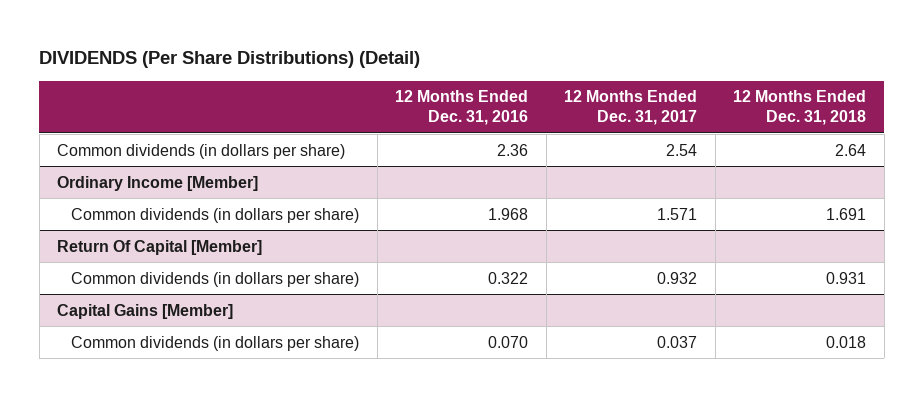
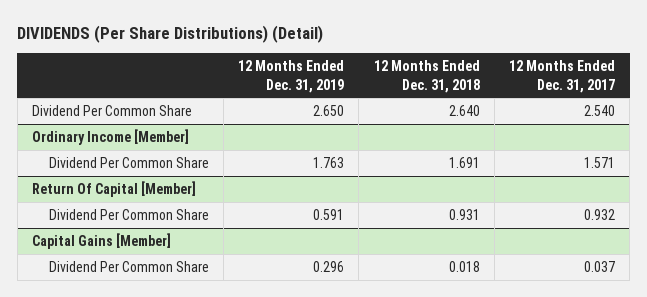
[395,90,529,126] 12 Months Ended Dec. 31, 2016 -> none
none -> [238,60,345,93] 12 Months Ended Dec. 31, 2019
[57,143,346,159] Common dividends (in dollars per share) -> [31,104,192,116] Dividend Per Common Share
[666,143,698,156] 2.54 -> [583,104,615,116] 2.540
[835,143,867,156] 2.64 -> [448,104,480,116] 2.640
[71,207,360,223] Common dividends (in dollars per share) -> [48,156,209,168] Dividend Per Common Share
[71,271,360,287] Common dividends (in dollars per share) -> [48,208,209,220] Dividend Per Common Share
[71,335,360,351] Common dividends (in dollars per share) -> [48,260,209,272] Dividend Per Common Share

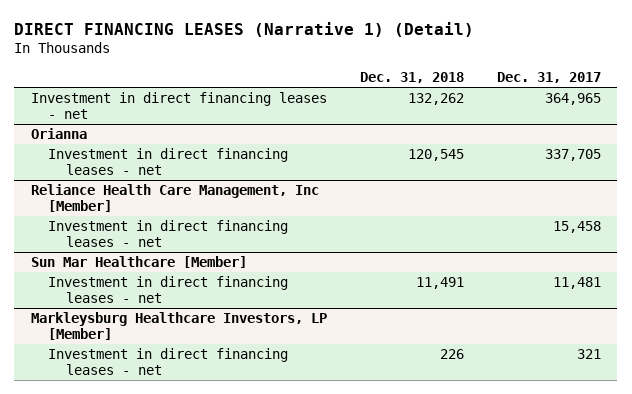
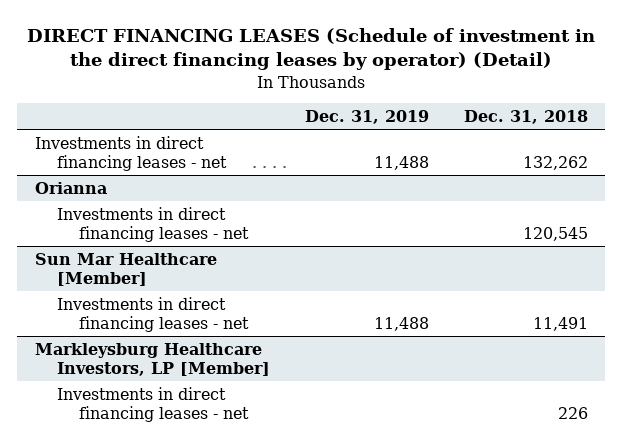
[14,22,475,38] DIRECT FINANCING LEASES (Narrative 1) (Detail) -> [27,27,596,71] DIRECT FINANCING LEASES (Schedule of investment in the direct financing leases by operator) (Detail)
[496,71,601,83] Dec. 31, 2017 -> none
none -> [304,110,429,125] Dec. 31, 2019
[30,91,327,119] Investment in direct financing leases - net -> [34,135,227,171] Investments in direct financing leases - net
[30,183,319,212] Reliance Health Care Management, Inc [Member] -> none
[48,219,289,247] Investment in direct financing leases - net -> none
[48,147,289,175] Investment in direct financing leases - net -> [56,206,249,242] Investments in direct financing leases - net
[48,275,289,303] Investment in direct financing leases - net -> [56,296,249,332] Investments in direct financing leases - net
[48,347,289,375] Investment in direct financing leases - net -> [56,386,249,422] Investments in direct financing leases - net

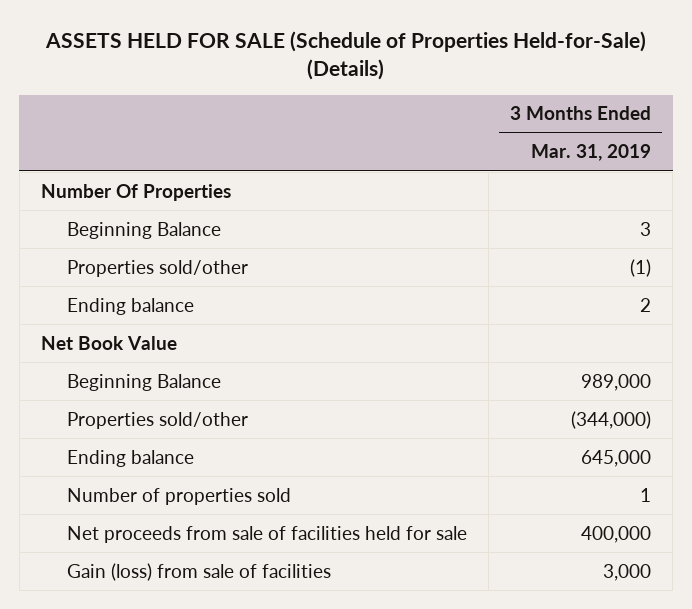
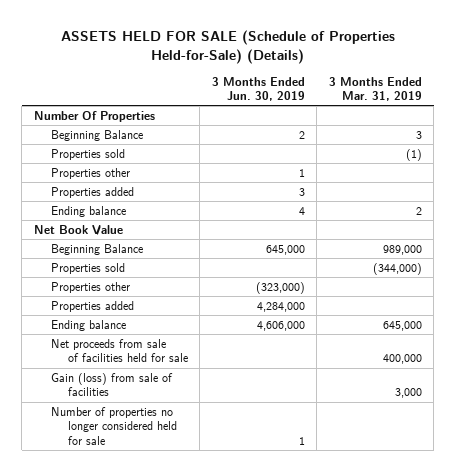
none -> [211,76,305,102] 3 Months Ended Jun. 30, 2019
[67,259,249,277] Properties sold/other -> [50,148,125,160] Properties sold
none -> [50,167,130,179] Properties other
none -> [50,186,134,198] Properties added
[67,411,249,429] Properties sold/other -> [50,262,125,274] Properties sold
none -> [50,281,130,293] Properties other
none -> [50,300,134,312] Properties added
[67,487,292,505] Number of properties sold -> none
none -> [50,406,177,446] Number of properties no longer considered held for sale

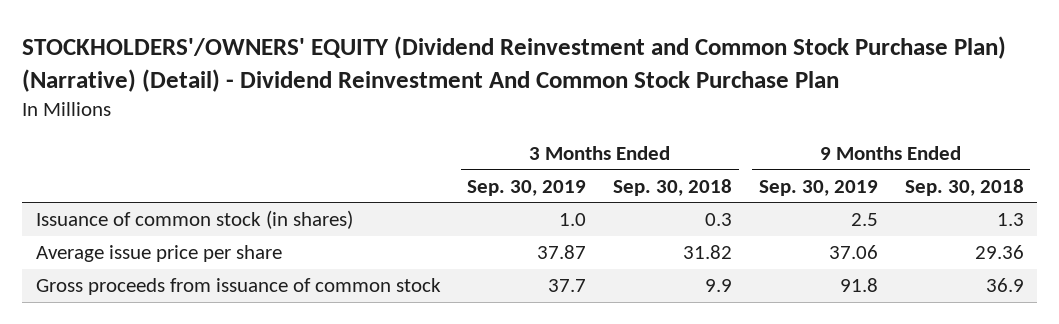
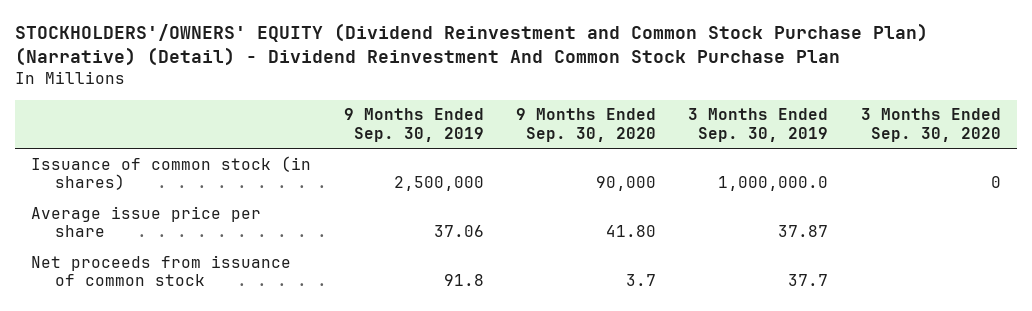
[613,179,733,197] Sep. 30, 2018 -> none
[904,179,1024,197] Sep. 30, 2018 -> none
none -> [516,108,657,143] 9 Months Ended Sep. 30, 2020
none -> [860,108,1001,143] 3 Months Ended Sep. 30, 2020
[559,213,587,227] 1.0 -> [718,176,829,192] 1,000,000.0
[850,213,878,227] 2.5 -> [393,176,484,192] 2,500,000
[35,278,441,296] Gross proceeds from issuance of common stock -> [31,254,292,287] Net proceeds from issuance of common stock

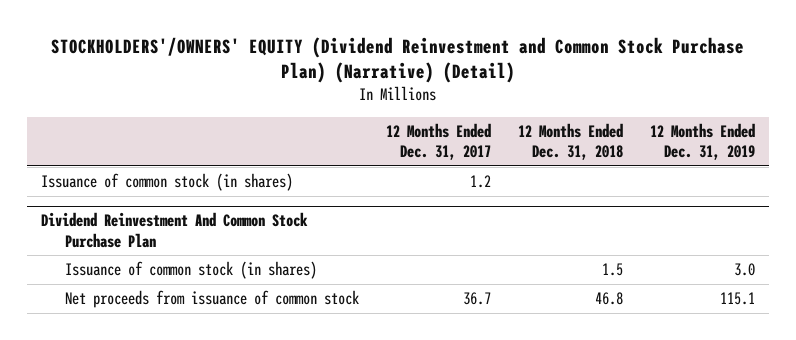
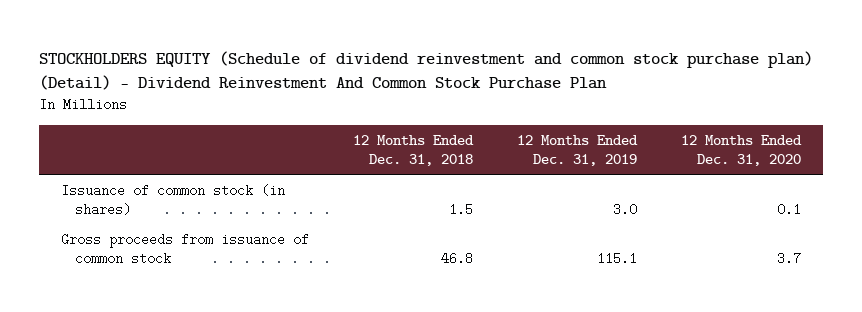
[50,36,744,84] STOCKHOLDERS'/OWNERS' EQUITY (Dividend Reinvestment and Common Stock Purchase Plan) (Narrative) (Detail) -> [38,50,813,91] STOCKHOLDERS EQUITY (Schedule of dividend reinvestment and common stock purchase plan) (Detail) - Dividend Reinvestment And Common Stock Purchase Plan
[385,122,491,160] 12 Months Ended Dec. 31, 2017 -> none
none -> [680,135,802,166] 12 Months Ended Dec. 31, 2020
[40,173,293,192] Issuance of common stock (in shares) -> none
[40,212,308,248] Dividend Reinvestment And Common Stock Purchase Plan -> none
[64,290,359,309] Net proceeds from issuance of common stock -> [60,233,309,265] Gross proceeds from issuance of common stock

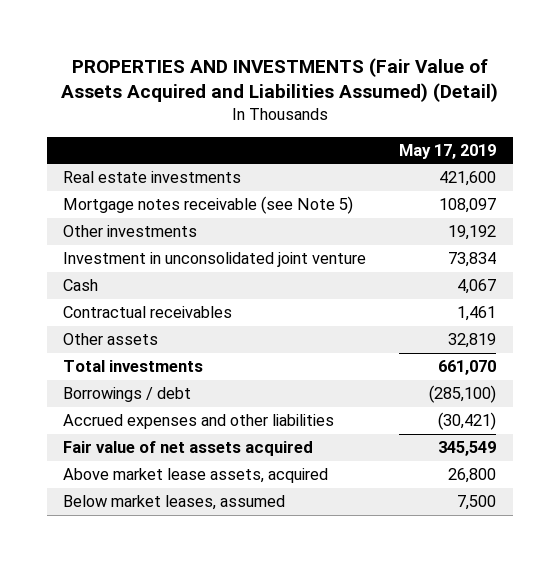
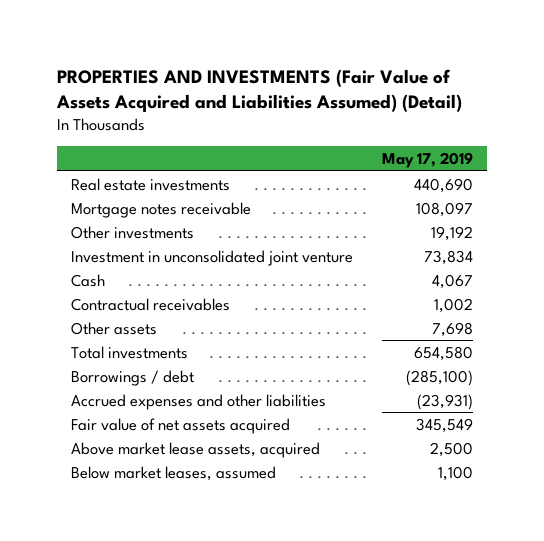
[439,171,497,187] 421,600 -> [413,177,473,193] 440,690
[63,196,354,215] Mortgage notes receivable (see Note 5) -> [71,201,252,218] Mortgage notes receivable
[457,306,497,322] 1,461 -> [433,297,473,313] 1,002
[448,333,497,349] 32,819 -> [431,321,473,337] 7,698
[438,360,497,376] 661,070 -> [413,345,473,361] 654,580
[438,412,497,431] (30,421) -> [416,393,473,410] (23,931)
[448,468,497,484] 26,800 -> [429,441,473,457] 2,500
[457,495,497,511] 7,500 -> [437,465,473,481] 1,100

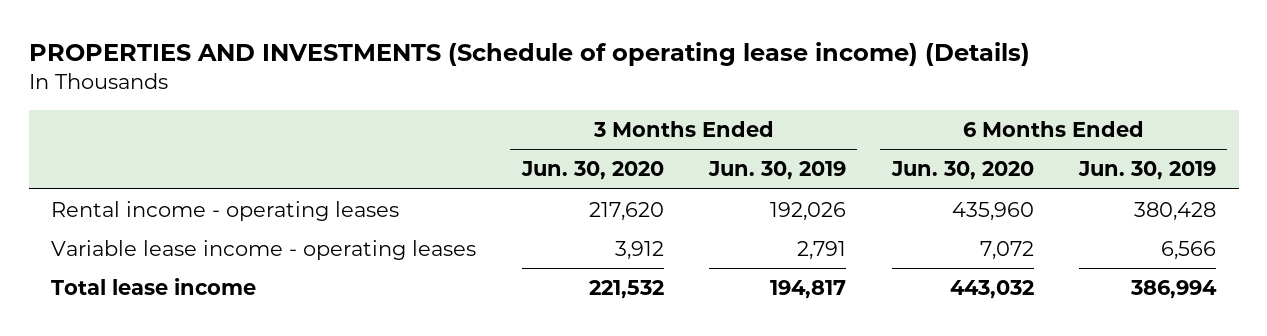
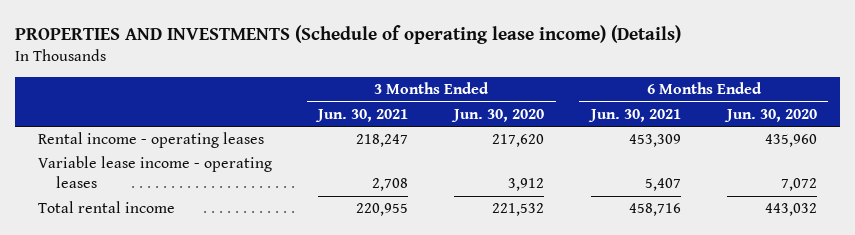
[708,161,847,181] Jun. 30, 2019 -> none
[1077,161,1216,181] Jun. 30, 2019 -> none
none -> [315,108,409,122] Jun. 30, 2021
none -> [587,108,681,122] Jun. 30, 2021
[51,277,257,295] Total lease income -> [38,201,176,214] Total rental income

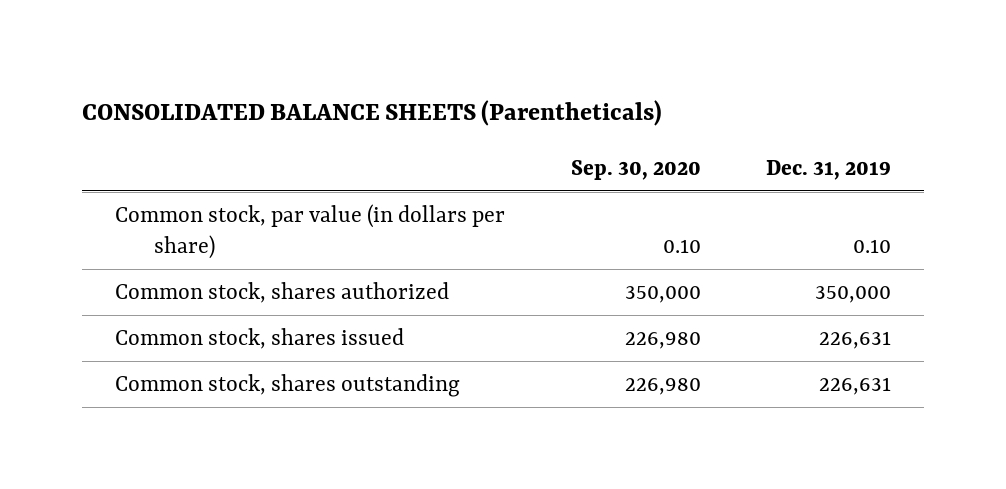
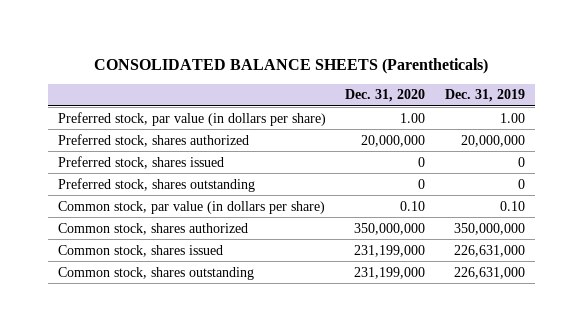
[570,159,701,180] Sep. 30, 2020 -> none
none -> [345,89,426,103] Dec. 31, 2020
none -> [57,111,326,126] Preferred stock, par value (in dollars per share)
none -> [57,133,249,147] Preferred stock, shares authorized
none -> [57,155,224,169] Preferred stock, shares issued
none -> [57,177,255,192] Preferred stock, shares outstanding
[815,286,892,304] 350,000 -> [453,222,525,235] 350,000,000
[819,331,892,350] 226,631 -> [453,244,525,257] 226,631,000
[819,377,892,396] 226,631 -> [453,266,525,279] 226,631,000

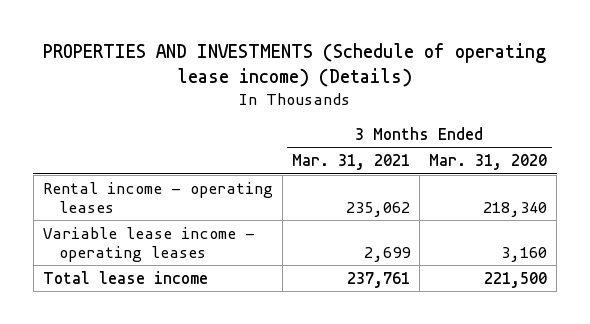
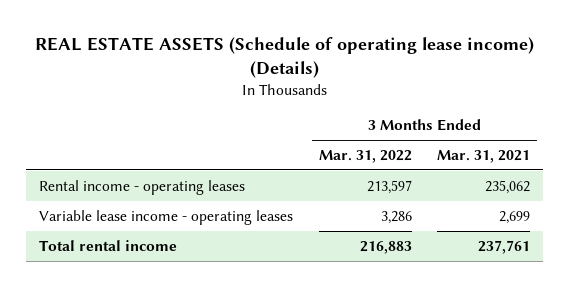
[42,43,546,88] PROPERTIES AND INVESTMENTS (Schedule of operating lease income) (Details) -> [34,37,534,79] REAL ESTATE ASSETS (Schedule of operating lease income) (Details)
[428,154,547,171] Mar. 31, 2020 -> none
none -> [318,150,412,164] Mar. 31, 2022
[42,270,208,284] Total lease income -> [38,239,177,251] Total rental income

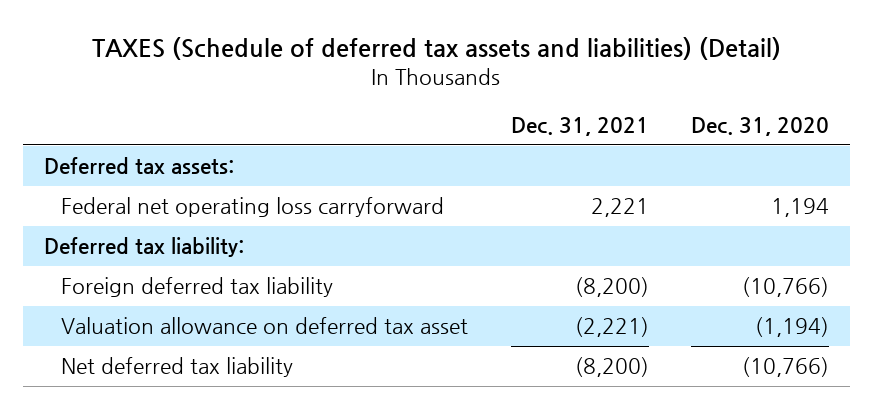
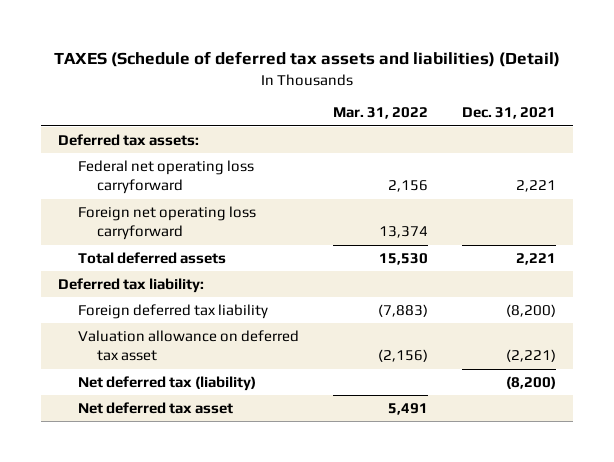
[690,117,829,137] Dec. 31, 2020 -> none
none -> [332,107,428,120] Mar. 31, 2022
none -> [77,206,256,241] Foreign net operating loss carryforward
none -> [77,252,226,265] Total deferred assets
[61,357,294,378] Net deferred tax liability -> [77,376,256,392] Net deferred tax (liability)
none -> [77,402,233,415] Net deferred tax asset

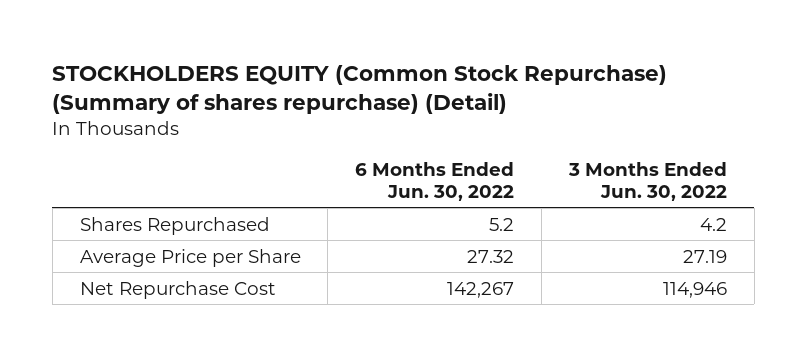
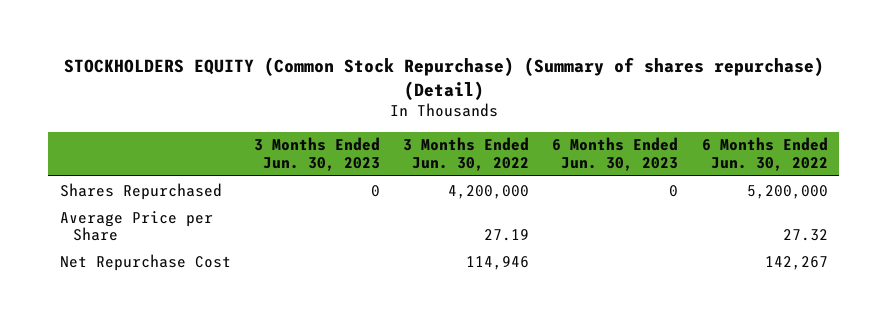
none -> [253,137,380,171] 3 Months Ended Jun. 30, 2023
none -> [552,137,679,171] 6 Months Ended Jun. 30, 2023
[489,217,515,231] 5.2 -> [746,184,828,199] 5,200,000
[699,217,727,231] 4.2 -> [448,184,530,199] 4,200,000

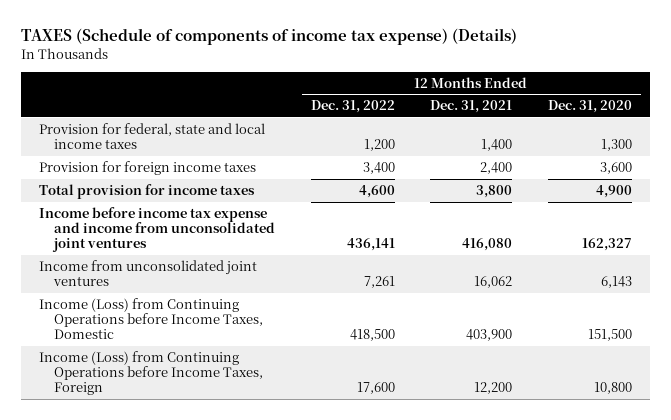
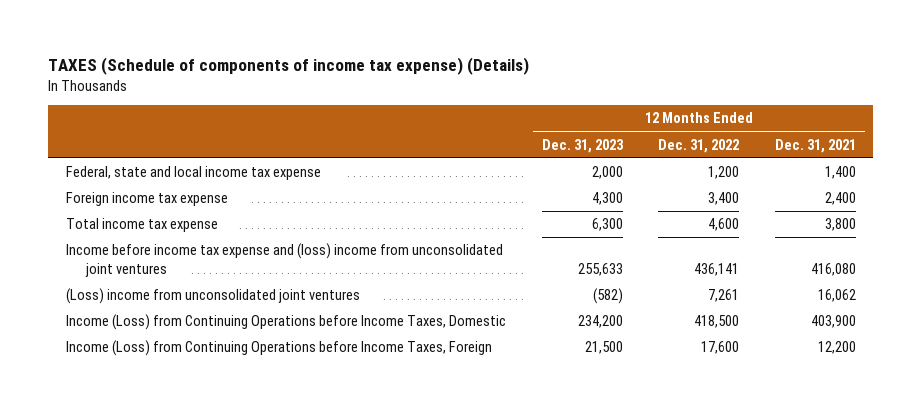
[548,100,633,114] Dec. 31, 2020 -> none
none -> [541,138,624,153] Dec. 31, 2023
[39,122,266,150] Provision for federal, state and local income taxes -> [66,166,322,181] Federal, state and local income tax expense
[39,160,257,175] Provision for foreign income taxes -> [66,192,229,207] Foreign income tax expense
[39,183,256,199] Total provision for income taxes -> [66,218,219,233] Total income tax expense
[39,206,276,253] Income before income tax expense and income from unconsolidated joint ventures -> [66,243,504,277] Income before income tax expense and (loss) income from unconsolidated joint ventures
[39,259,258,287] Income from unconsolidated joint ventures -> [66,288,361,305] (Loss) income from unconsolidated joint ventures

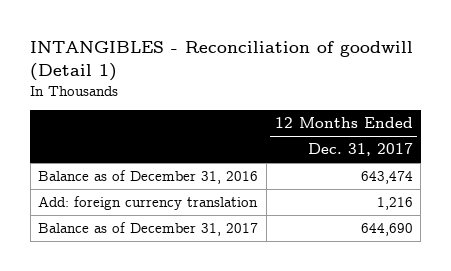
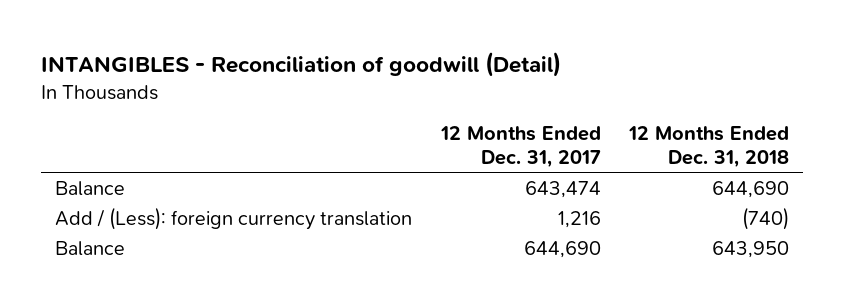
[30,41,414,81] INTANGIBLES - Reconciliation of goodwill (Detail 1) -> [41,52,562,78] INTANGIBLES - Reconciliation of goodwill (Detail)
none -> [627,126,789,168] 12 Months Ended Dec. 31, 2018
[38,169,259,184] Balance as of December 31, 2016 -> [55,180,126,196] Balance
[38,195,259,210] Add: foreign currency translation -> [55,206,413,230] Add / (Less): foreign currency translation
[38,221,259,236] Balance as of December 31, 2017 -> [55,240,126,256] Balance

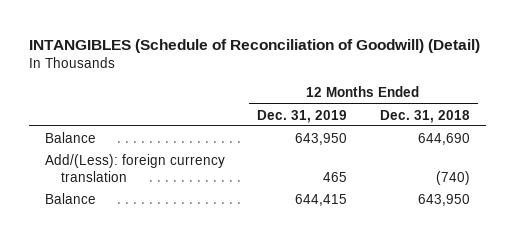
[41,52,562,78] INTANGIBLES - Reconciliation of goodwill (Detail) -> [28,38,480,53] INTANGIBLES (Schedule of Reconciliation of Goodwill) (Detail)
[439,126,601,168] 12 Months Ended Dec. 31, 2017 -> none
none -> [257,109,348,123] Dec. 31, 2019
[55,206,413,230] Add / (Less): foreign currency translation -> [44,153,225,182] Add/(Less): foreign currency translation

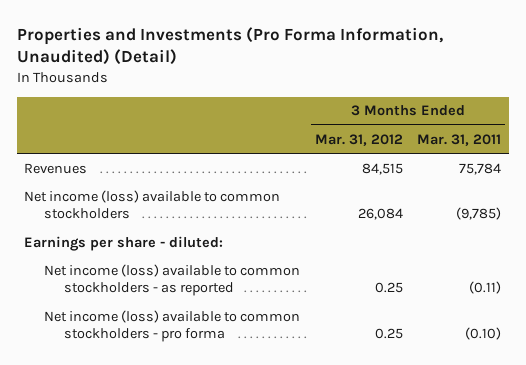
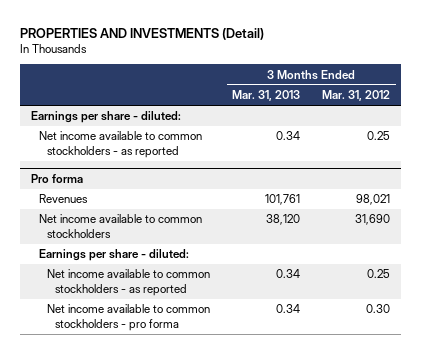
[17,26,444,66] Properties and Investments (Pro Forma Information, Unaudited) (Detail) -> [20,27,265,40] PROPERTIES AND INVESTMENTS (Detail)
[417,133,502,146] Mar. 31, 2011 -> none
none -> [232,89,301,101] Mar. 31, 2013
[24,162,88,174] Revenues -> none
[24,189,281,220] Net income (loss) available to common stockholders -> none
[44,263,301,297] Net income (loss) available to common stockholders - as reported -> [39,131,203,158] Net income available to common stockholders - as reported
none -> [31,173,84,183] Pro forma
none -> [39,194,89,204] Revenues
none -> [39,214,203,238] Net income available to common stockholders
none -> [39,249,190,262] Earnings per share - diluted:
none -> [47,269,211,296] Net income available to common stockholders - as reported
[44,309,301,343] Net income (loss) available to common stockholders - pro forma -> [47,304,211,331] Net income available to common stockholders - pro forma
[374,328,403,340] 0.25 -> [366,304,391,314] 0.30

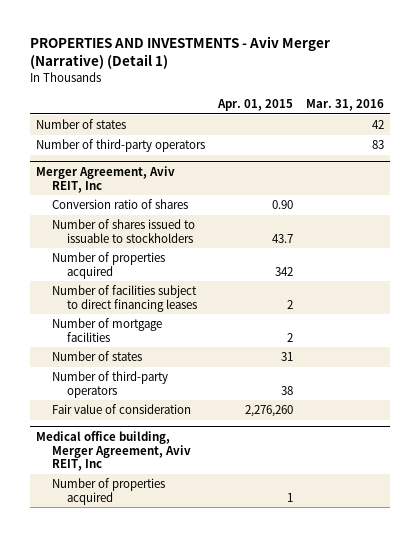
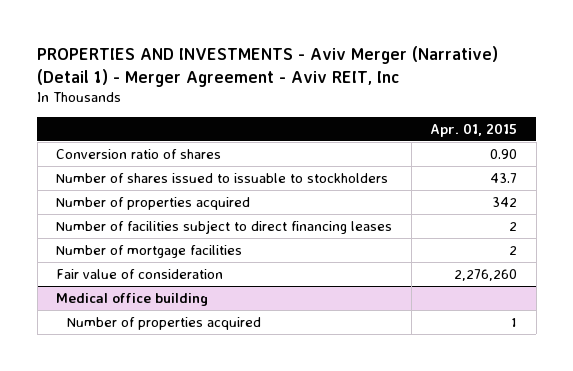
[29,36,330,70] PROPERTIES AND INVESTMENTS - Aviv Merger (Narrative) (Detail 1) -> [37,45,499,87] PROPERTIES AND INVESTMENTS - Aviv Merger (Narrative) (Detail 1) - Merger Agreement - Aviv REIT, Inc
[305,98,384,111] Mar. 31, 2016 -> none
[36,119,127,130] Number of states -> none
[36,139,206,153] Number of third-party operators -> none
[36,166,176,193] Merger Agreement, Aviv REIT, Inc -> none
[51,351,142,362] Number of states -> none
[51,371,168,398] Number of third-party operators -> none
[36,431,191,472] Medical office building, Merger Agreement, Aviv REIT, Inc -> none
none -> [56,292,209,306] Medical office building

